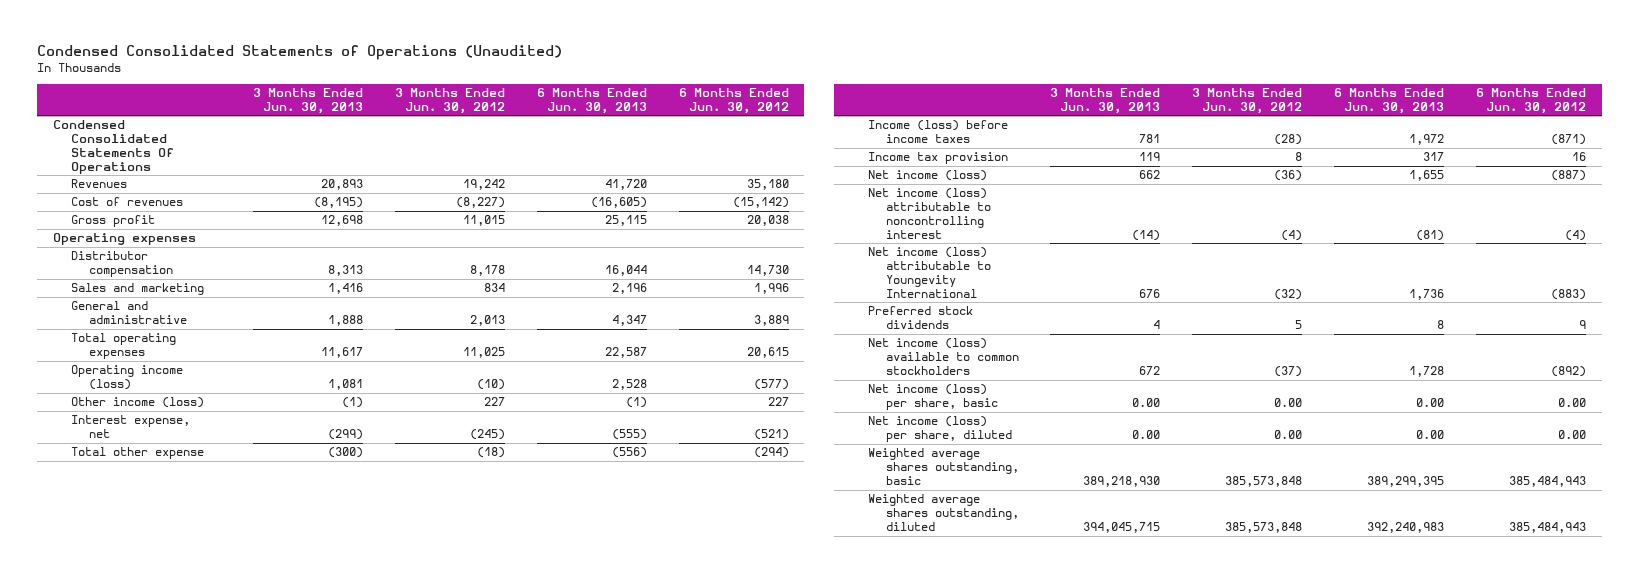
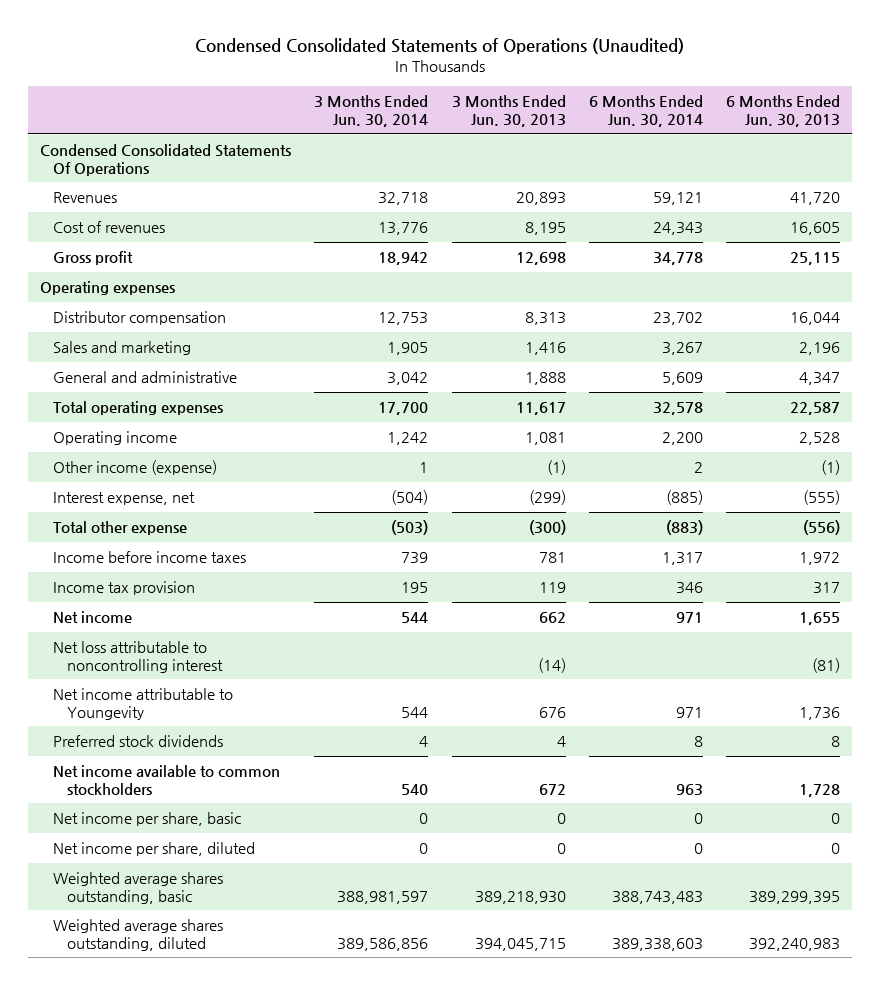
[395,88,506,115] 3 Months Ended Jun. 30, 2012 -> none
[678,88,789,115] 6 Months Ended Jun. 30, 2012 -> none
none -> [314,95,429,128] 3 Months Ended Jun. 30, 2014
none -> [589,95,704,128] 6 Months Ended Jun. 30, 2014
[314,197,364,209] (8,195) -> [524,222,566,236] 8,195
[590,197,647,209] (16,605) -> [790,222,841,236] 16,605
[70,365,183,391] Operating income (loss) -> [53,431,178,446] Operating income
[70,397,204,409] Other income (loss) -> [53,460,218,476] Other income (expense)
[867,120,1008,144] Income (loss) before income taxes -> [53,551,247,564] Income before income taxes
[867,170,987,182] Net income (loss) -> [53,611,133,624] Net income
[867,188,991,240] Net income (loss) attributable to noncontrolling interest -> [53,641,224,673] Net loss attributable to noncontrolling interest
[867,247,991,299] Net income (loss) attributable to Youngevity International -> [53,688,234,720] Net income attributable to Youngevity
[867,338,1019,376] Net income (loss) available to common stockholders -> [53,765,281,795] Net income available to common stockholders
[867,384,998,411] Net income (loss) per share, basic -> [53,812,242,827] Net income per share, basic
[1132,398,1161,408] 0.00 -> [556,813,566,825] 0
[1415,398,1444,408] 0.00 -> [831,813,841,825] 0
[867,416,1012,443] Net income (loss) per share, diluted -> [53,842,256,857] Net income per share, diluted
[1132,430,1161,440] 0.00 -> [556,843,566,855] 0
[1415,430,1444,440] 0.00 -> [831,843,841,855] 0

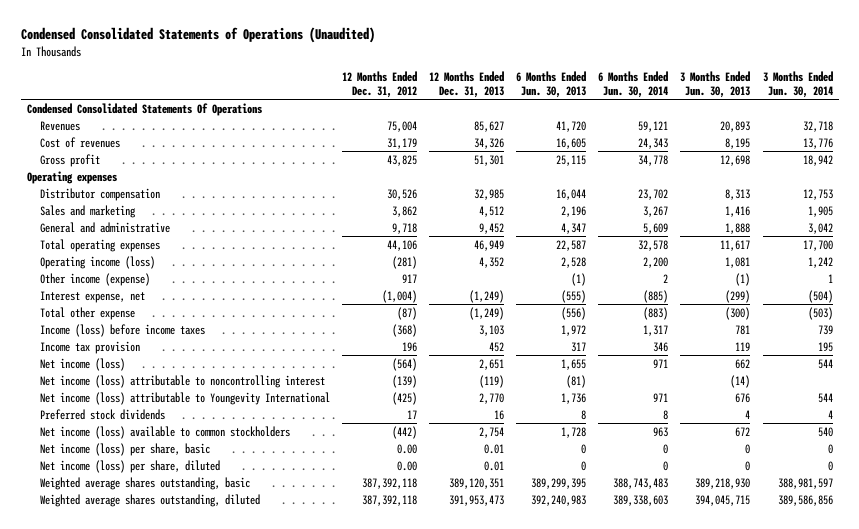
none -> [341,70,417,98] 12 Months Ended Dec. 31, 2012
none -> [428,70,504,98] 12 Months Ended Dec. 31, 2013
[53,431,178,446] Operating income -> [39,255,155,269] Operating income (loss)
[53,551,247,564] Income before income taxes -> [39,323,205,337] Income (loss) before income taxes
[53,611,133,624] Net income -> [39,357,125,371] Net income (loss)
[53,641,224,673] Net loss attributable to noncontrolling interest -> [39,374,325,388] Net income (loss) attributable to noncontrolling interest
[53,688,234,720] Net income attributable to Youngevity -> [39,391,330,405] Net income (loss) attributable to Youngevity International
[53,765,281,795] Net income available to common stockholders -> [39,425,290,439] Net income (loss) available to common stockholders
[53,812,242,827] Net income per share, basic -> [39,442,210,456] Net income (loss) per share, basic
[53,842,256,857] Net income per share, diluted -> [39,459,220,473] Net income (loss) per share, diluted

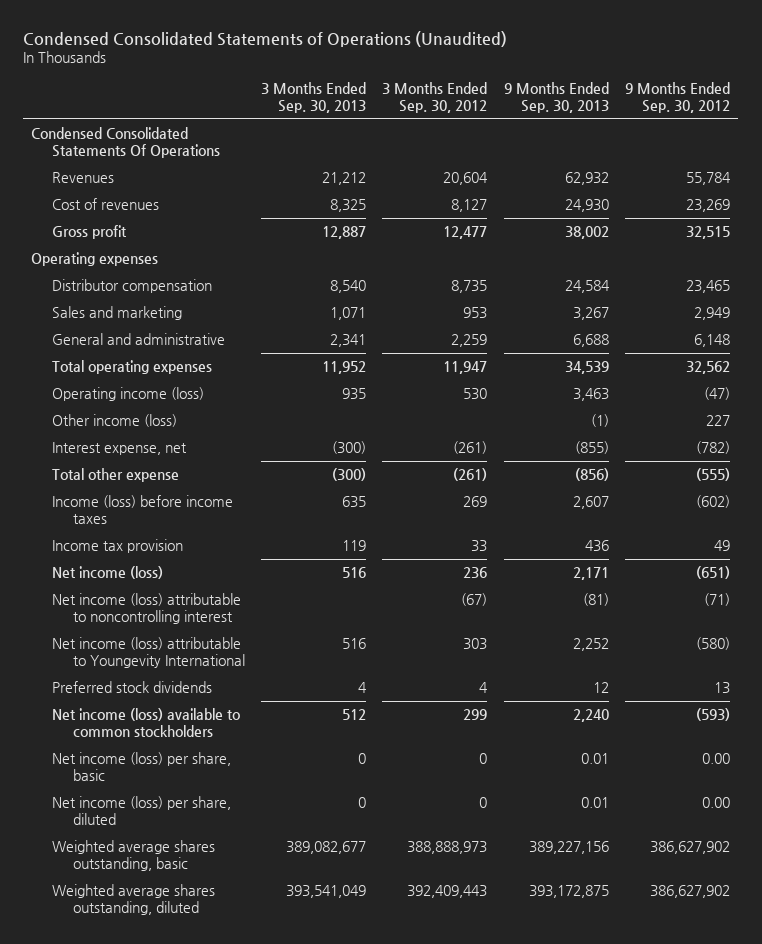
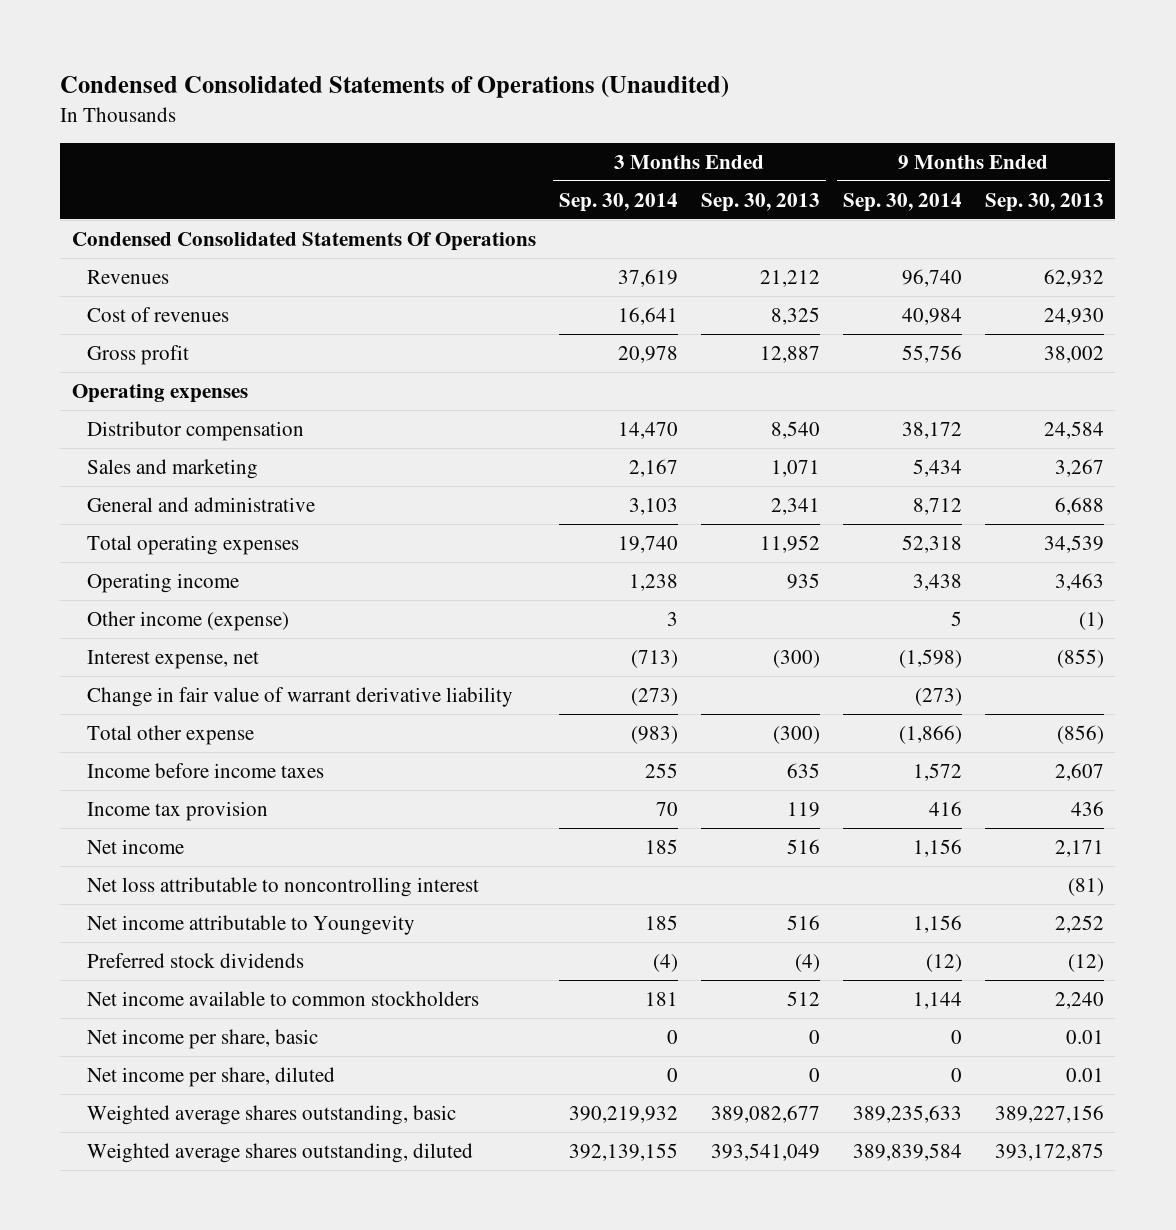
[382,82,488,114] 3 Months Ended Sep. 30, 2012 -> none
[625,82,731,114] 9 Months Ended Sep. 30, 2012 -> none
none -> [558,192,678,212] Sep. 30, 2014
none -> [842,192,962,212] Sep. 30, 2014
[51,387,204,402] Operating income (loss) -> [87,572,240,593] Operating income
[51,414,177,428] Other income (loss) -> [87,610,290,631] Other income (expense)
none -> [87,686,514,707] Change in fair value of warrant derivative liability
[51,495,233,524] Income (loss) before income taxes -> [87,762,325,778] Income before income taxes
[51,566,163,580] Net income (loss) -> [87,838,185,854] Net income
[51,593,241,624] Net income (loss) attributable to noncontrolling interest -> [87,876,480,897] Net loss attributable to noncontrolling interest
[51,637,245,668] Net income (loss) attributable to Youngevity International -> [87,914,416,935] Net income attributable to Youngevity
[357,682,367,694] 4 -> [794,953,820,972] (4)
[592,682,609,694] 12 -> [1067,953,1104,972] (12)
[51,708,240,737] Net income (loss) available to common stockholders -> [87,990,480,1006] Net income available to common stockholders
[51,752,231,781] Net income (loss) per share, basic -> [87,1028,319,1049] Net income per share, basic
[51,796,231,825] Net income (loss) per share, diluted -> [87,1066,336,1087] Net income per share, diluted

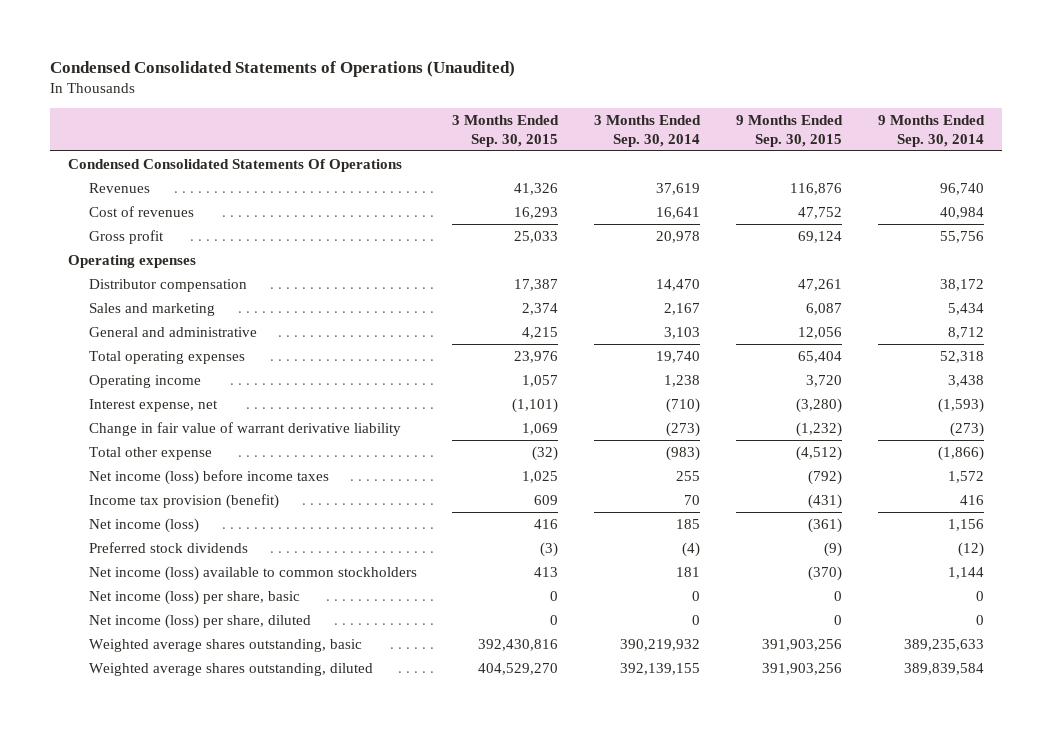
[700,192,820,212] Sep. 30, 2013 -> none
[984,192,1104,212] Sep. 30, 2013 -> none
none -> [452,114,560,147] 3 Months Ended Sep. 30, 2015
none -> [736,114,844,147] 9 Months Ended Sep. 30, 2015
[87,610,290,631] Other income (expense) -> none
[630,649,678,668] (713) -> [666,397,701,413] (710)
[898,648,962,668] (1,598) -> [938,397,985,413] (1,593)
[87,876,480,897] Net loss attributable to noncontrolling interest -> none
[87,914,416,935] Net income attributable to Youngevity -> none
[87,762,325,778] Income before income taxes -> [88,469,329,485] Net income (loss) before income taxes
[87,800,269,821] Income tax provision -> [88,493,279,509] Income tax provision (benefit)
[87,838,185,854] Net income -> [88,517,199,533] Net income (loss)
[87,990,480,1006] Net income available to common stockholders -> [88,565,417,581] Net income (loss) available to common stockholders
[87,1028,319,1049] Net income per share, basic -> [88,589,300,605] Net income (loss) per share, basic
[87,1066,336,1087] Net income per share, diluted -> [88,613,311,629] Net income (loss) per share, diluted

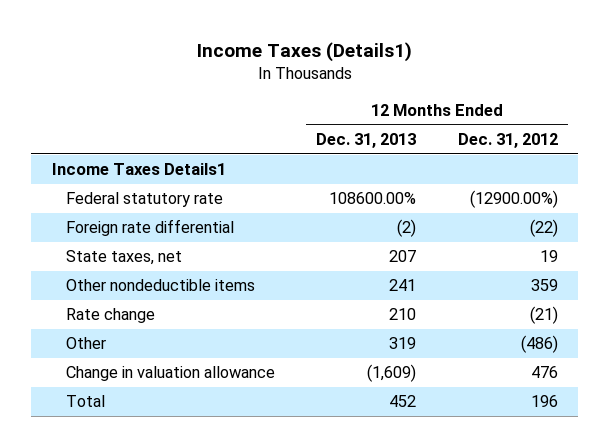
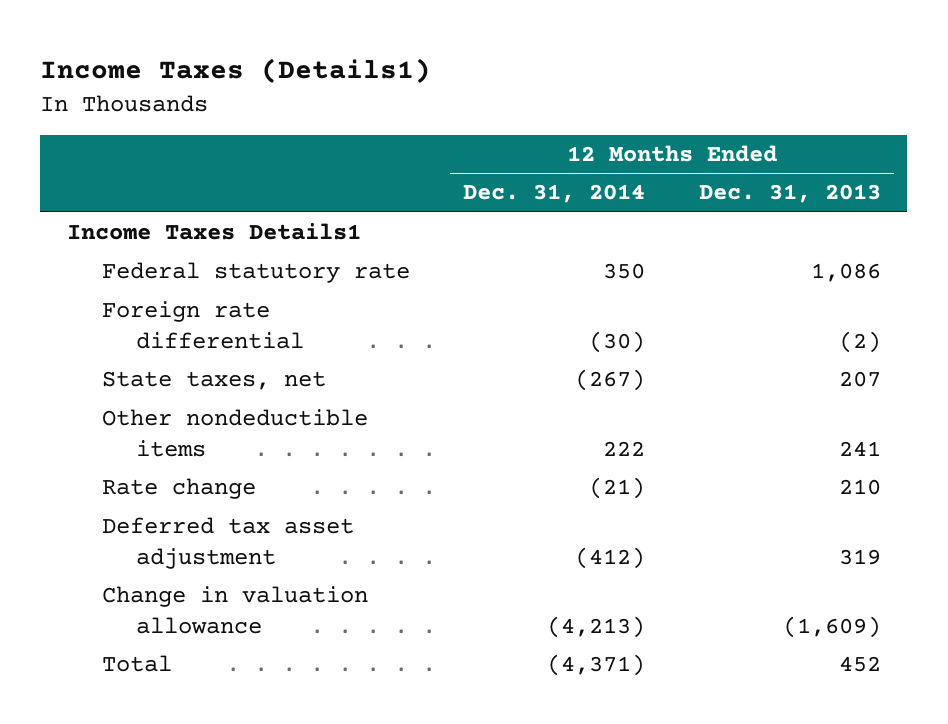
[457,133,558,149] Dec. 31, 2012 -> none
none -> [463,184,646,204] Dec. 31, 2014
[329,192,417,205] 108600.00% -> [810,263,881,283] 1,086
[65,337,106,350] Other -> [101,517,354,570] Deferred tax asset adjustment

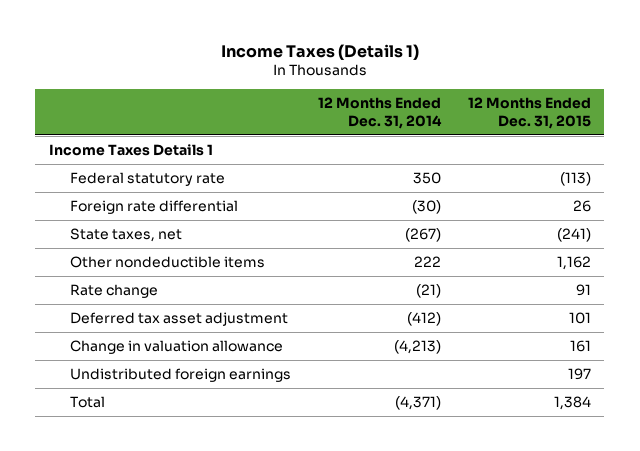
[40,57,432,83] Income Taxes (Details1) -> [220,43,419,60] Income Taxes (Details 1)
[698,184,881,204] Dec. 31, 2013 -> none
none -> [467,97,591,129] 12 Months Ended Dec. 31, 2015
[67,223,362,241] Income Taxes Details1 -> [48,144,213,157] Income Taxes Details 1
none -> [70,368,292,383] Undistributed foreign earnings

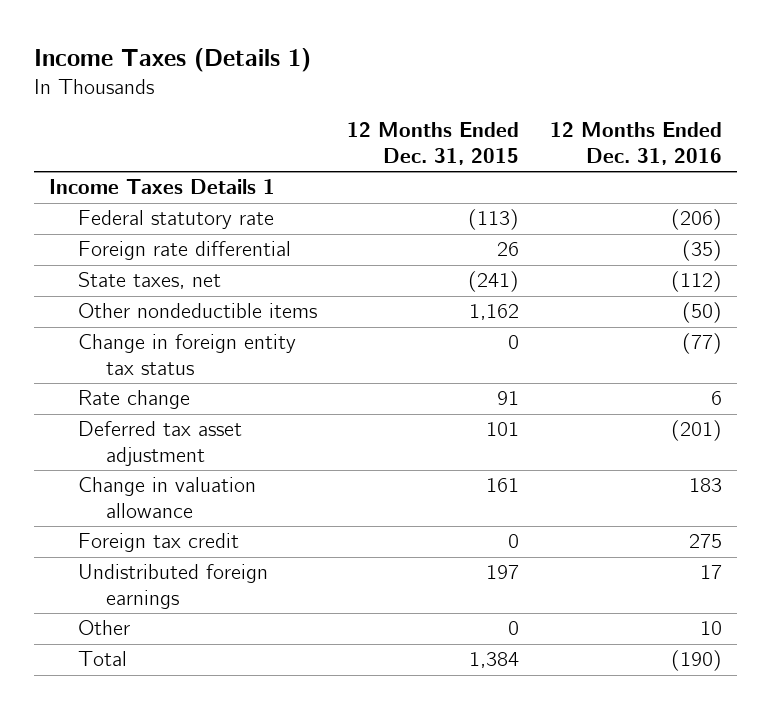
[318,97,443,129] 12 Months Ended Dec. 31, 2014 -> none
none -> [549,122,722,165] 12 Months Ended Dec. 31, 2016
none -> [77,334,296,375] Change in foreign entity tax status
none -> [77,533,239,553] Foreign tax credit
none -> [77,620,130,636] Other

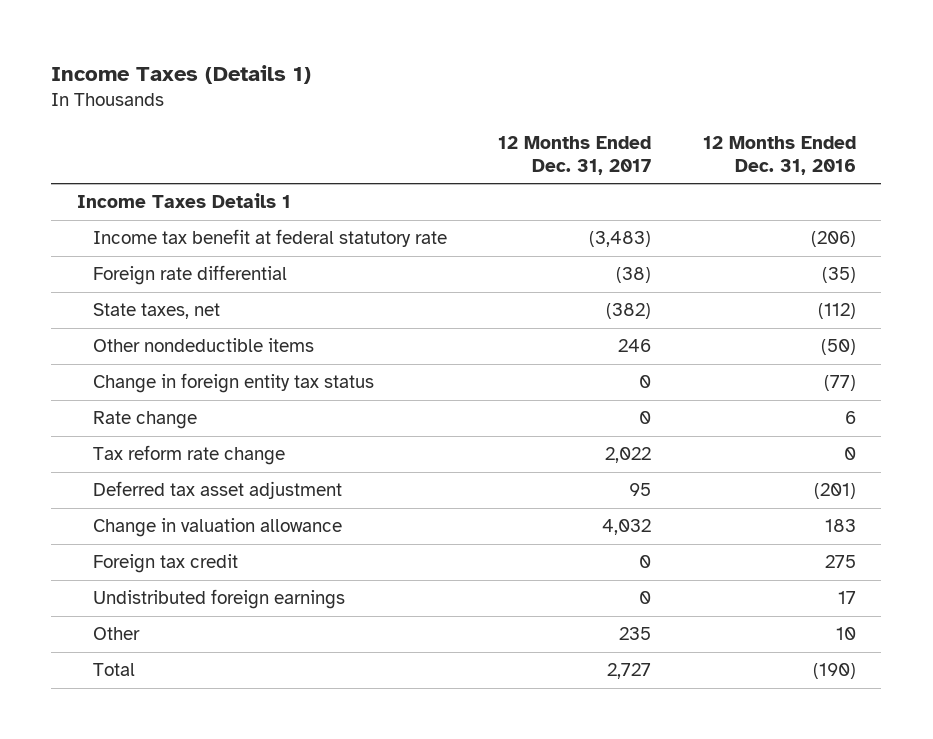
[347,122,520,165] 12 Months Ended Dec. 31, 2015 -> none
none -> [498,136,652,175] 12 Months Ended Dec. 31, 2017
[77,210,274,230] Federal statutory rate -> [92,229,447,248] Income tax benefit at federal statutory rate
none -> [92,445,285,466] Tax reform rate change

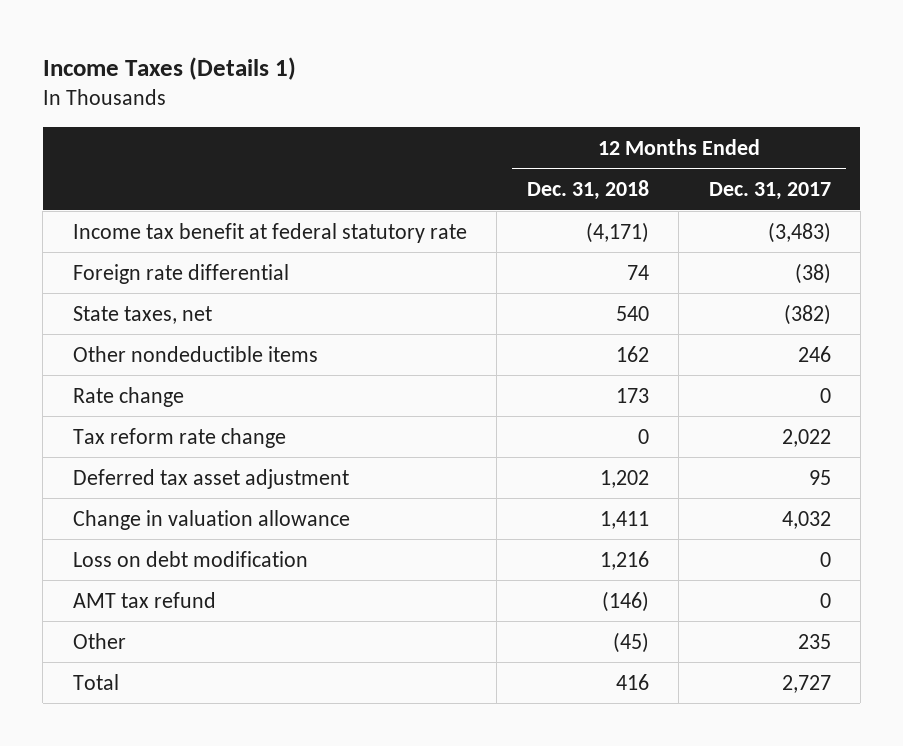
[702,136,856,175] 12 Months Ended Dec. 31, 2016 -> none
none -> [526,179,649,200] Dec. 31, 2018
[77,193,292,209] Income Taxes Details 1 -> none
[92,373,374,394] Change in foreign entity tax status -> none
[92,554,238,574] Foreign tax credit -> none
[92,589,345,610] Undistributed foreign earnings -> none
none -> [72,550,308,567] Loss on debt modification
none -> [72,591,216,608] AMT tax refund

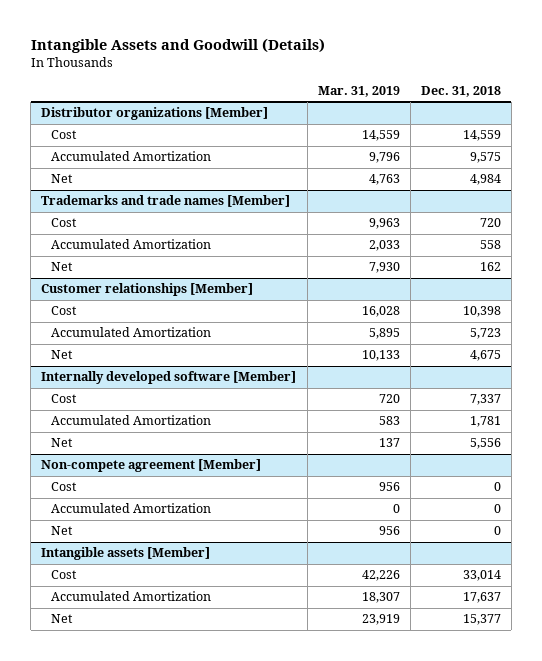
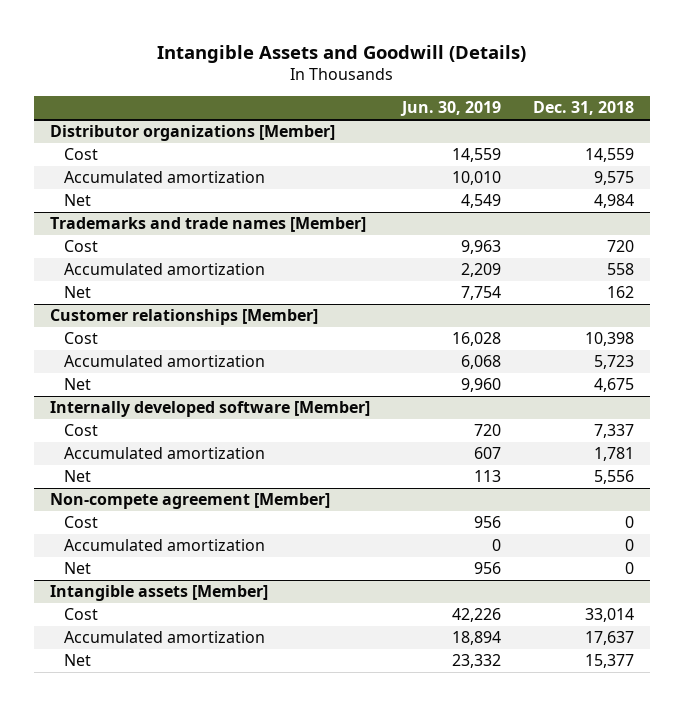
[317,85,400,97] Mar. 31, 2019 -> none
none -> [399,101,501,117] Jun. 30, 2019
[50,151,211,162] Accumulated Amortization -> [64,171,266,184] Accumulated amortization
[50,239,211,250] Accumulated Amortization -> [64,263,266,276] Accumulated amortization
[50,327,211,338] Accumulated Amortization -> [64,355,266,368] Accumulated amortization
[50,415,211,426] Accumulated Amortization -> [64,447,266,460] Accumulated amortization
[50,503,211,514] Accumulated Amortization -> [64,539,266,552] Accumulated amortization
[50,591,211,602] Accumulated Amortization -> [64,631,266,644] Accumulated amortization

